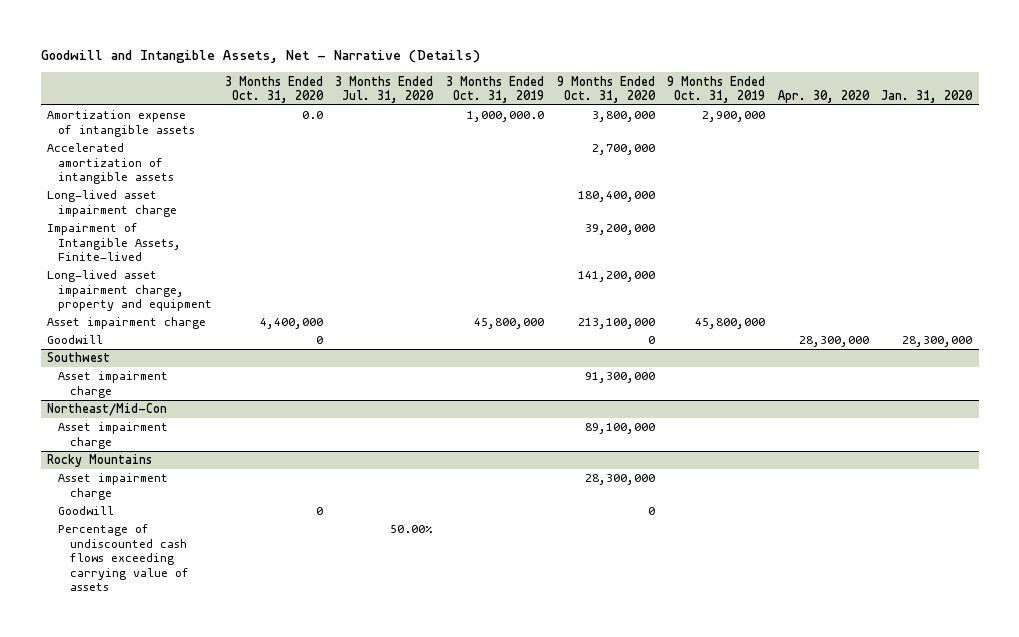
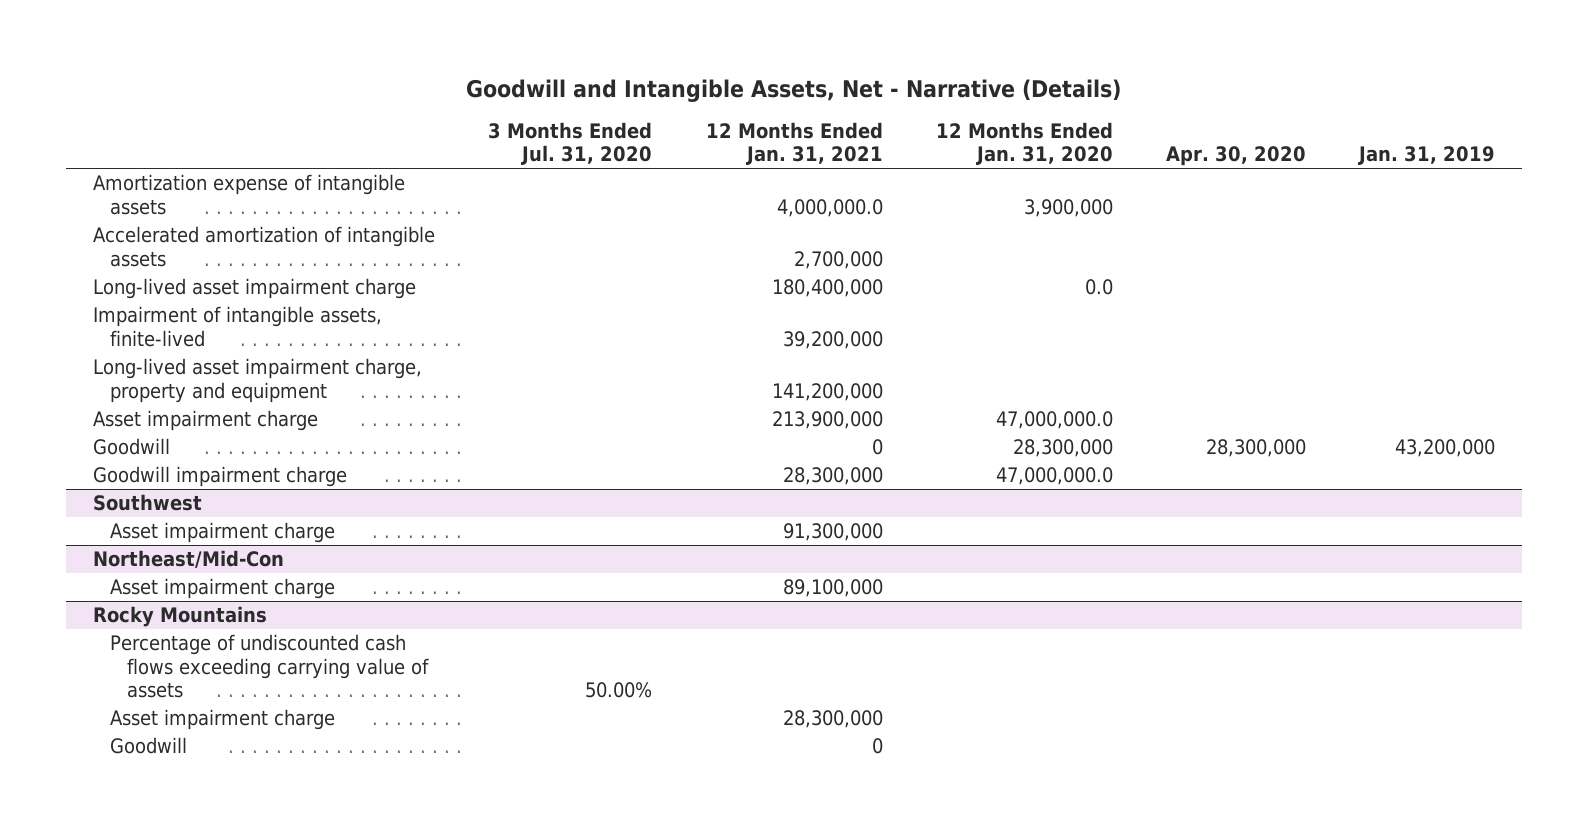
[224,75,324,104] 3 Months Ended Oct. 31, 2020 -> none
[446,75,545,104] 3 Months Ended Oct. 31, 2019 -> none
[556,75,656,104] 9 Months Ended Oct. 31, 2020 -> none
[667,75,766,104] 9 Months Ended Oct. 31, 2019 -> none
[881,90,974,104] Jan. 31, 2020 -> none
none -> [705,121,883,165] 12 Months Ended Jan. 31, 2021
none -> [935,121,1113,165] 12 Months Ended Jan. 31, 2020
none -> [1358,145,1496,165] Jan. 31, 2019
[47,223,182,262] Impairment of Intangible Assets, Finite-lived -> [93,306,383,347] Impairment of intangible assets, finite-lived
none -> [93,466,348,488] Goodwill impairment charge
[58,524,189,592] Percentage of undiscounted cash flows exceeding carrying value of assets -> [109,634,429,698] Percentage of undiscounted cash flows exceeding carrying value of assets

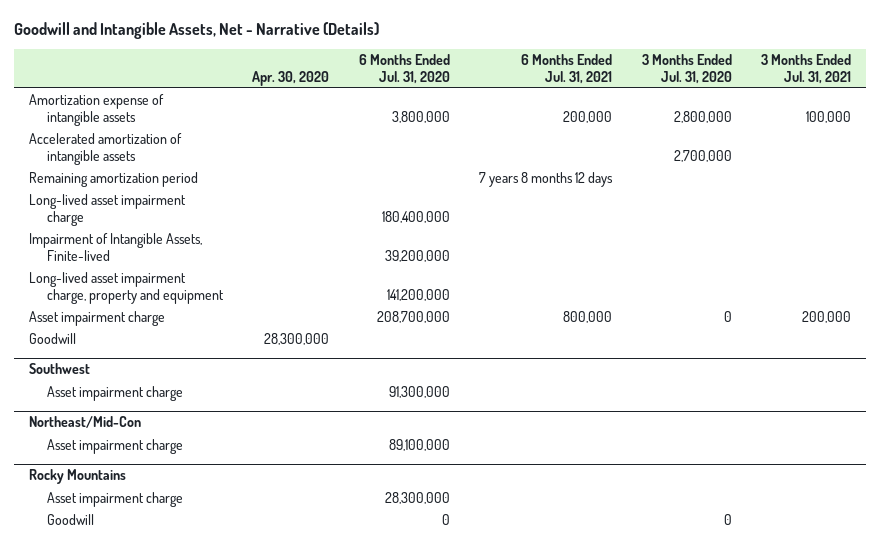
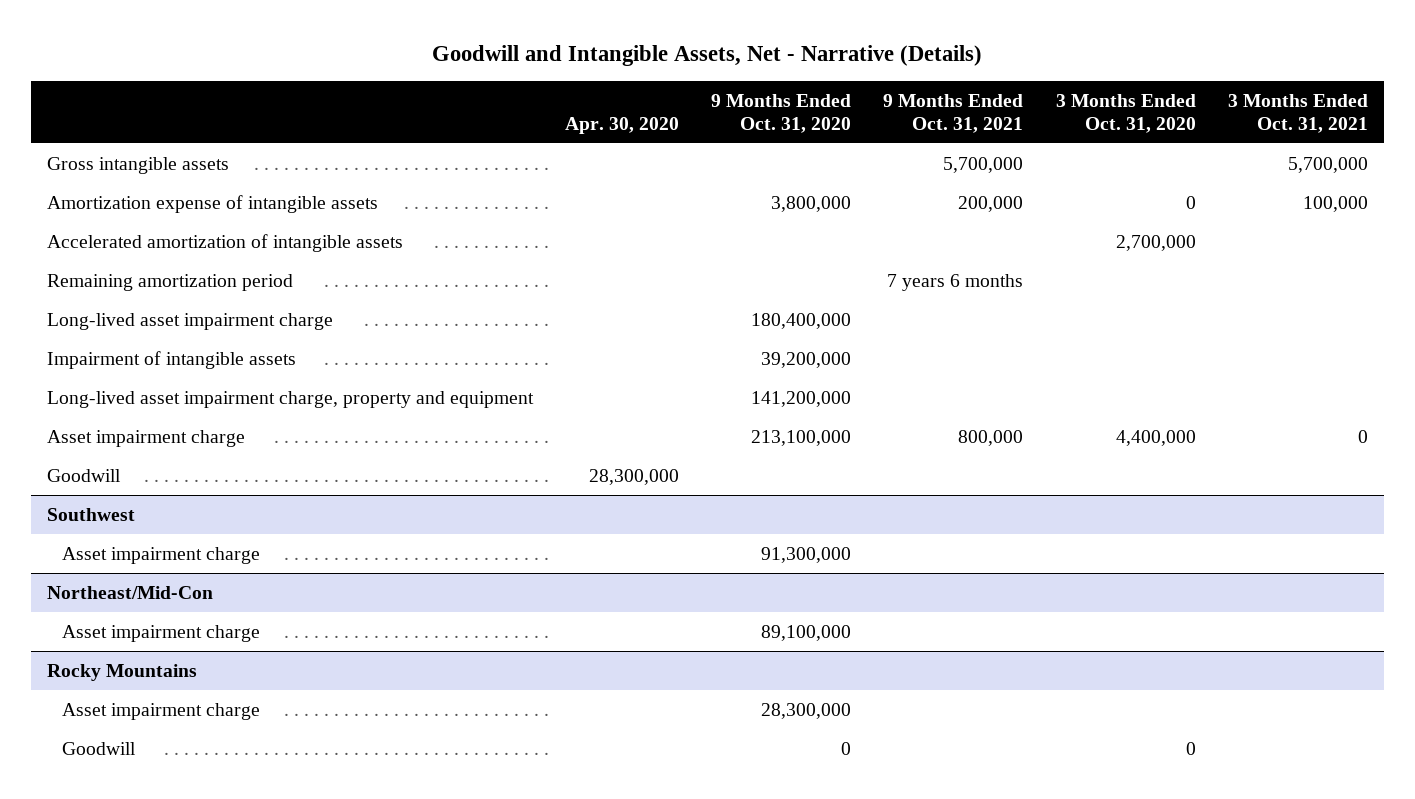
[358,54,450,84] 6 Months Ended Jul. 31, 2020 -> none
[521,54,613,84] 6 Months Ended Jul. 31, 2021 -> none
[641,54,732,84] 3 Months Ended Jul. 31, 2020 -> none
[761,54,852,84] 3 Months Ended Jul. 31, 2021 -> none
none -> [711,93,852,133] 9 Months Ended Oct. 31, 2020
none -> [883,93,1024,133] 9 Months Ended Oct. 31, 2021
none -> [1055,93,1196,133] 3 Months Ended Oct. 31, 2020
none -> [1227,93,1368,133] 3 Months Ended Oct. 31, 2021
none -> [46,156,229,174] Gross intangible assets
[28,233,202,261] Impairment of Intangible Assets, Finite-lived -> [46,350,296,369] Impairment of intangible assets

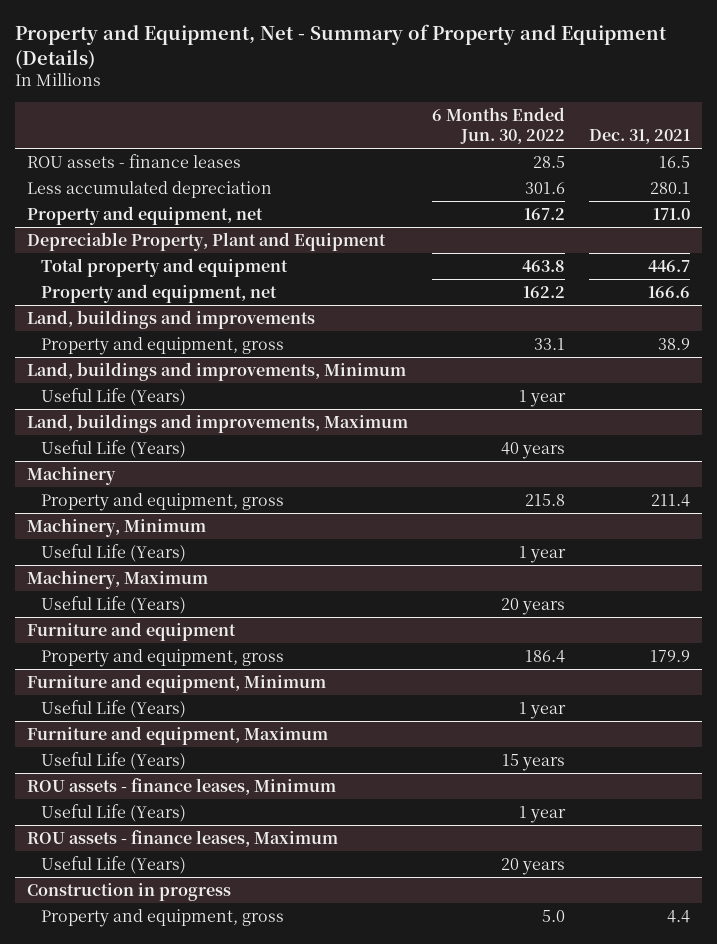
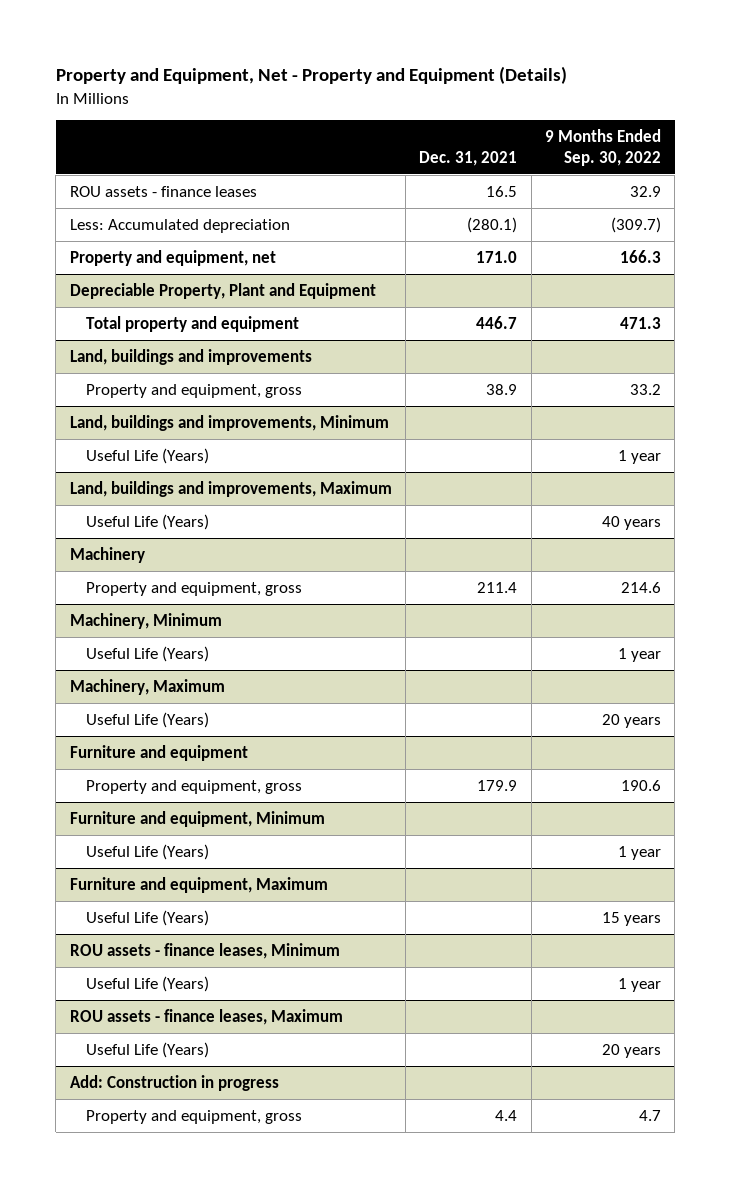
[15,24,668,69] Property and Equipment, Net - Summary of Property and Equipment (Details) -> [55,66,567,85] Property and Equipment, Net - Property and Equipment (Details)
[431,107,565,145] 6 Months Ended Jun. 30, 2022 -> none
none -> [545,128,662,166] 9 Months Ended Sep. 30, 2022
[27,180,273,198] Less accumulated depreciation -> [69,218,290,233] Less: Accumulated depreciation
[649,181,690,194] 280.1 -> [467,216,518,233] (280.1)
[41,283,278,303] Property and equipment, net -> none
[27,882,232,901] Construction in progress -> [69,1074,279,1091] Add: Construction in progress

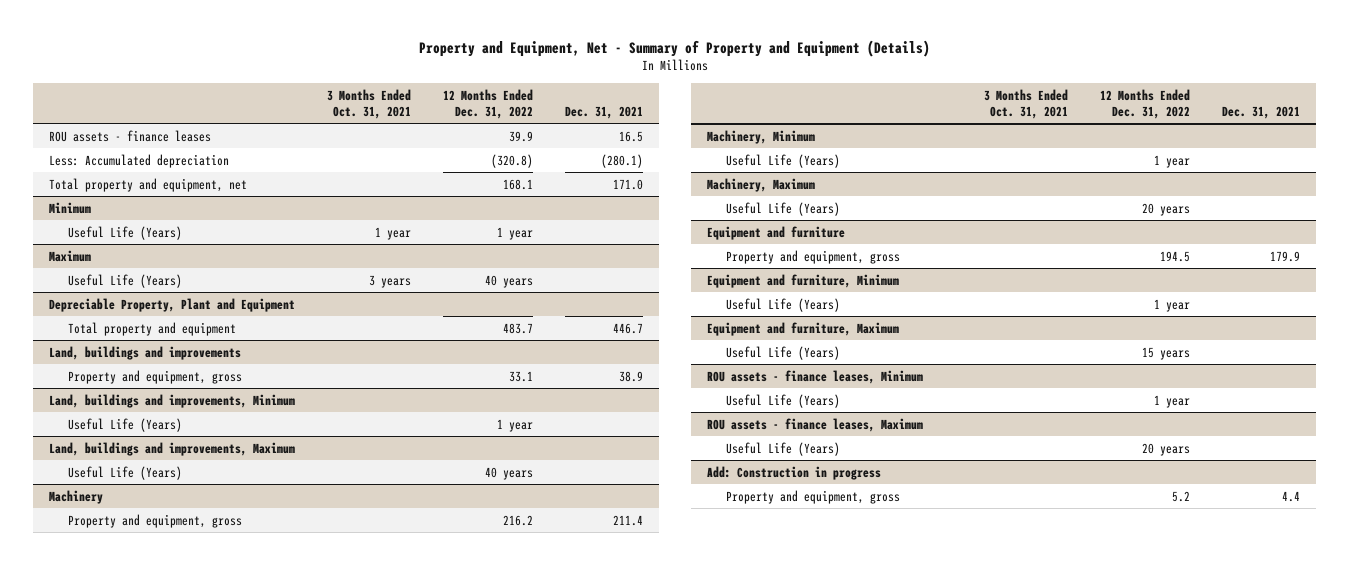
[55,66,567,85] Property and Equipment, Net - Property and Equipment (Details) -> [418,40,930,58] Property and Equipment, Net - Summary of Property and Equipment (Details)
[545,128,662,166] 9 Months Ended Sep. 30, 2022 -> none
none -> [326,89,411,119] 3 Months Ended Oct. 31, 2021
none -> [442,89,533,119] 12 Months Ended Dec. 31, 2022
[69,249,276,266] Property and equipment, net -> [49,177,248,192] Total property and equipment, net
none -> [49,201,92,214] Minimum
none -> [68,225,183,240] Useful Life (Years)
none -> [49,249,92,262] Maximum
none -> [68,273,183,288] Useful Life (Years)
[69,744,248,761] Furniture and equipment -> [706,225,845,240] Equipment and furniture
[69,810,325,827] Furniture and equipment, Minimum -> [706,273,899,288] Equipment and furniture, Minimum
[69,876,328,893] Furniture and equipment, Maximum -> [706,321,899,336] Equipment and furniture, Maximum

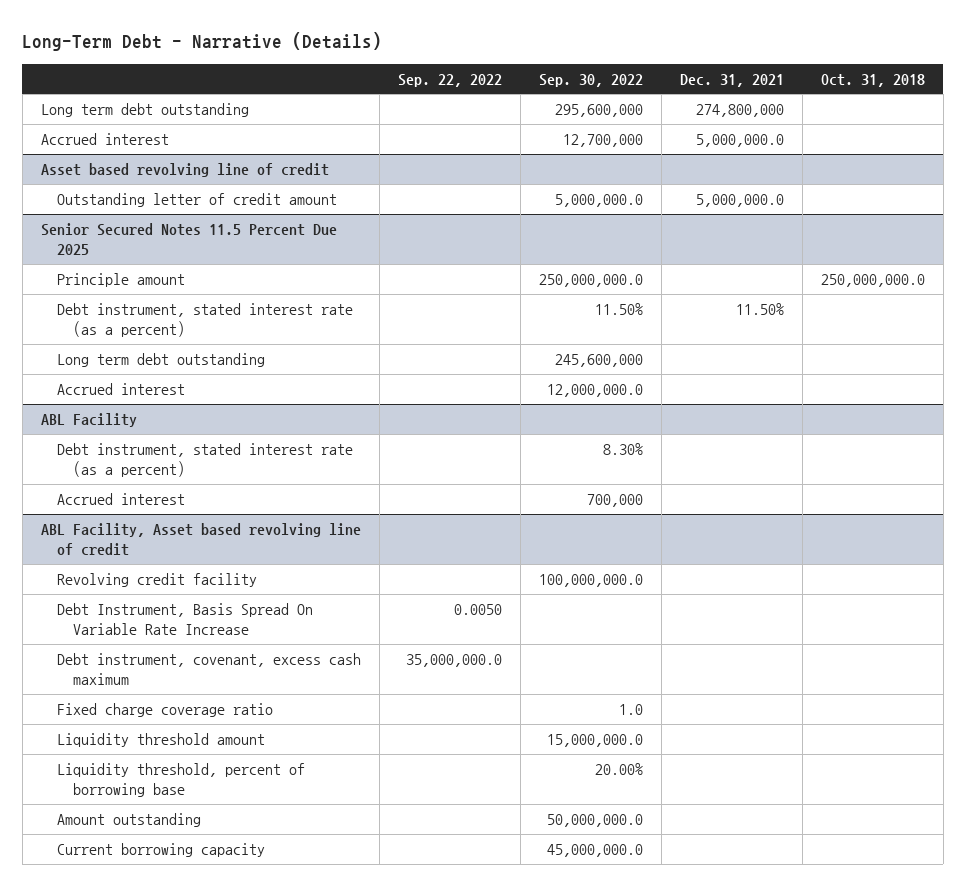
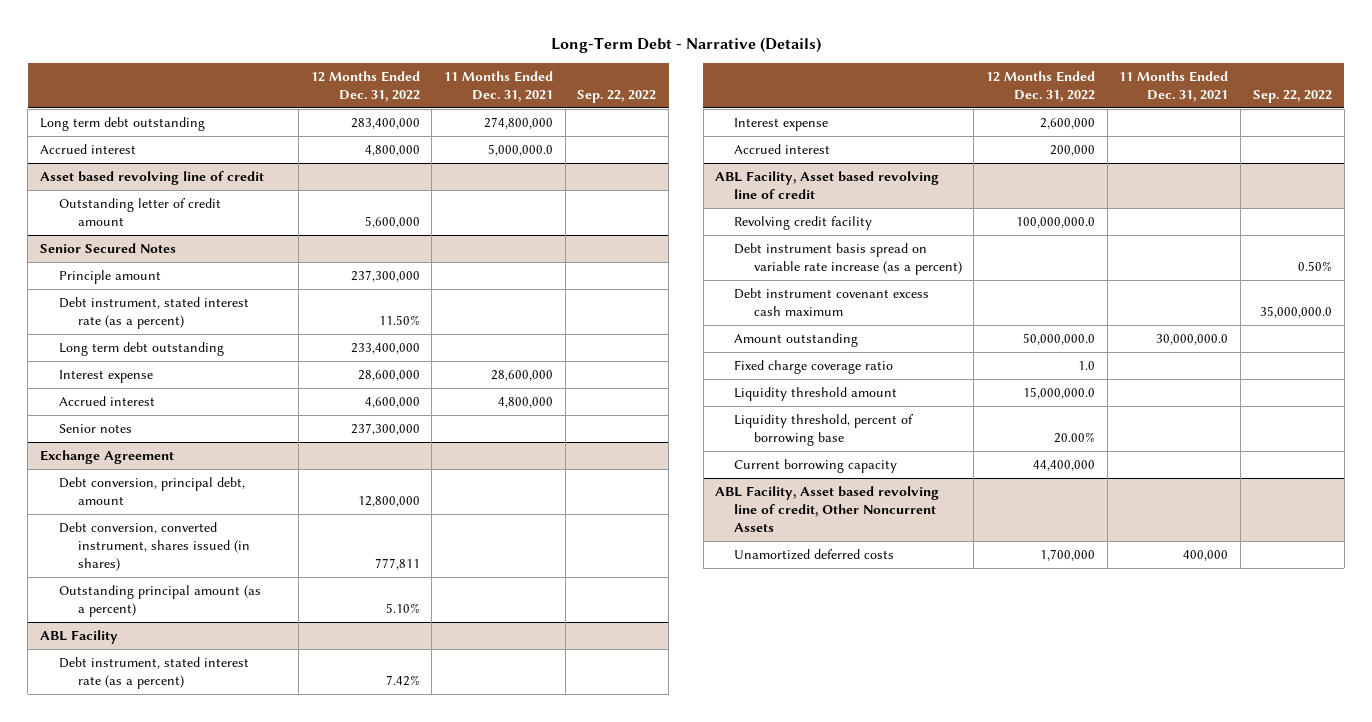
[538,73,643,87] Sep. 30, 2022 -> none
[679,73,784,87] Dec. 31, 2021 -> none
[820,73,925,87] Oct. 31, 2018 -> none
none -> [310,70,420,102] 12 Months Ended Dec. 31, 2022
none -> [444,70,554,102] 11 Months Ended Dec. 31, 2021
[40,222,337,256] Senior Secured Notes 11.5 Percent Due 2025 -> [39,243,176,254] Senior Secured Notes
none -> [58,370,153,384] Interest expense
none -> [58,424,132,434] Senior notes
none -> [39,450,174,465] Exchange Agreement
none -> [58,477,245,505] Debt conversion, principal debt, amount
none -> [58,522,251,571] Debt conversion, converted instrument, shares issued (in shares)
none -> [58,585,261,617] Outstanding principal amount (as a percent)
none -> [734,118,829,132] Interest expense
[56,602,313,636] Debt Instrument, Basis Spread On Variable Rate Increase -> [734,243,962,275] Debt instrument basis spread on variable rate increase (as a percent)
[453,603,502,615] 0.0050 -> [1297,260,1332,271] 0.50%
[56,652,361,686] Debt instrument, covenant, excess cash maximum -> [734,288,930,316] Debt instrument covenant excess cash maximum
[56,812,201,827] Amount outstanding -> [734,333,859,348] Amount outstanding
none -> [715,486,940,532] ABL Facility, Asset based revolving line of credit, Other Noncurrent Assets
none -> [734,549,895,561] Unamortized deferred costs

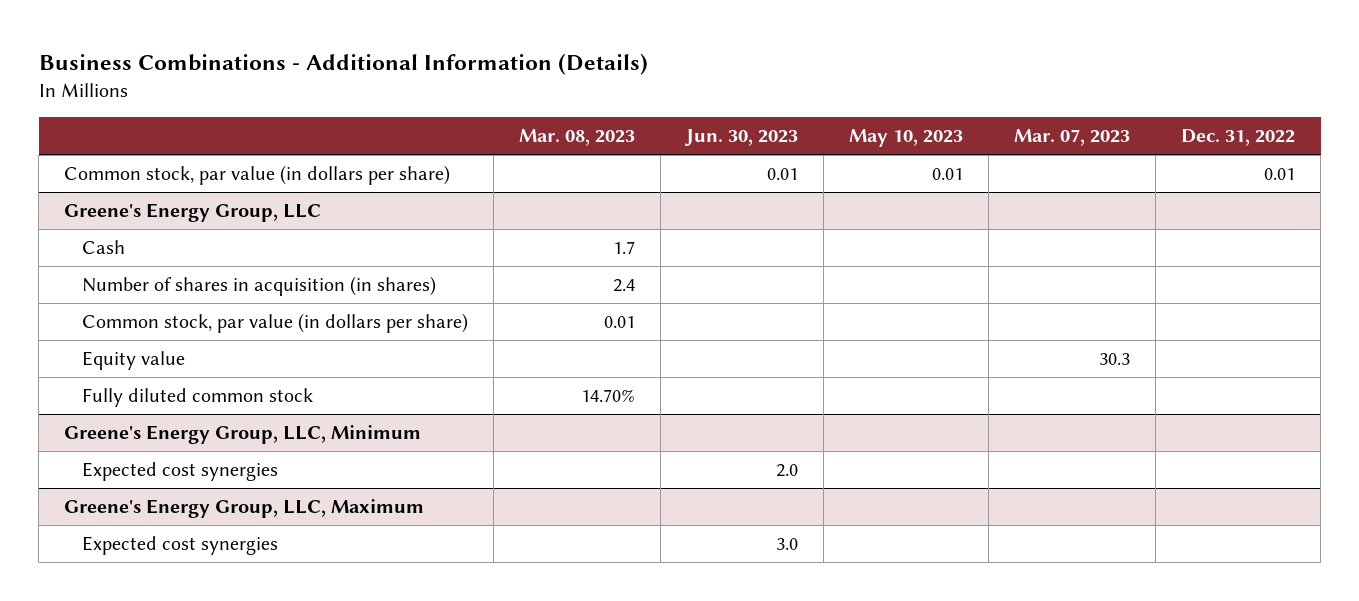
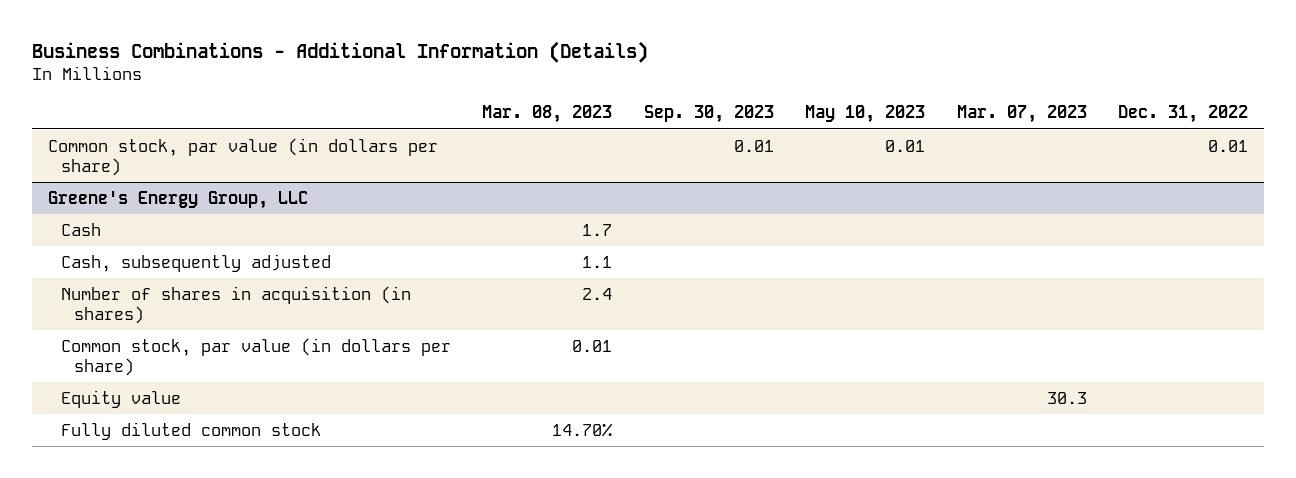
[684,129,799,147] Jun. 30, 2023 -> none
none -> [643,105,774,124] Sep. 30, 2023
none -> [60,253,331,272] Cash, subsequently adjusted
[63,425,421,445] Greene's Energy Group, LLC, Minimum -> none
[82,462,279,482] Expected cost synergies -> none
[63,499,424,519] Greene's Energy Group, LLC, Maximum -> none
[82,536,279,556] Expected cost synergies -> none

